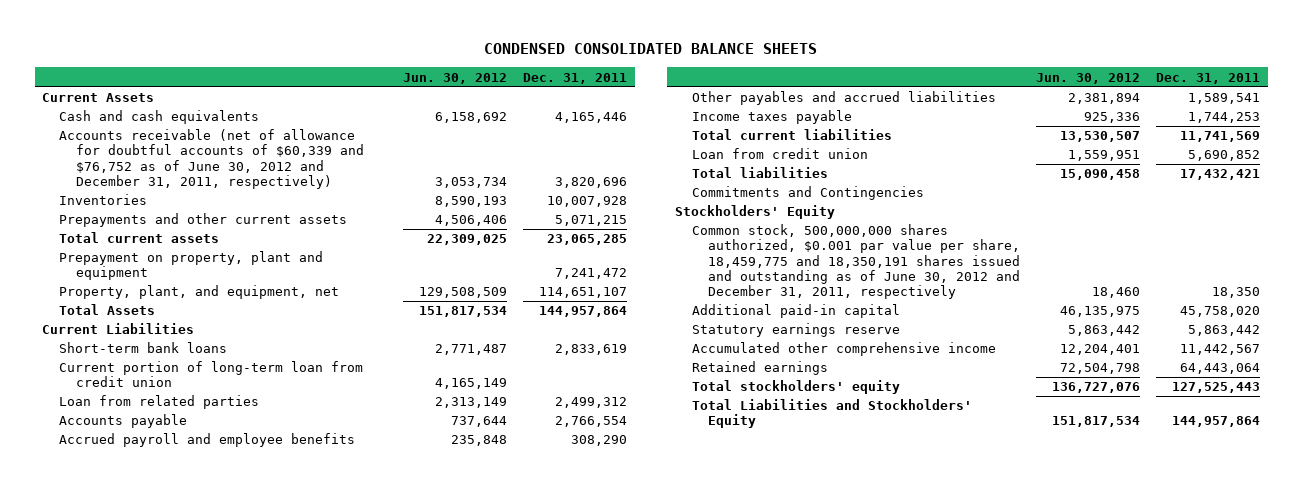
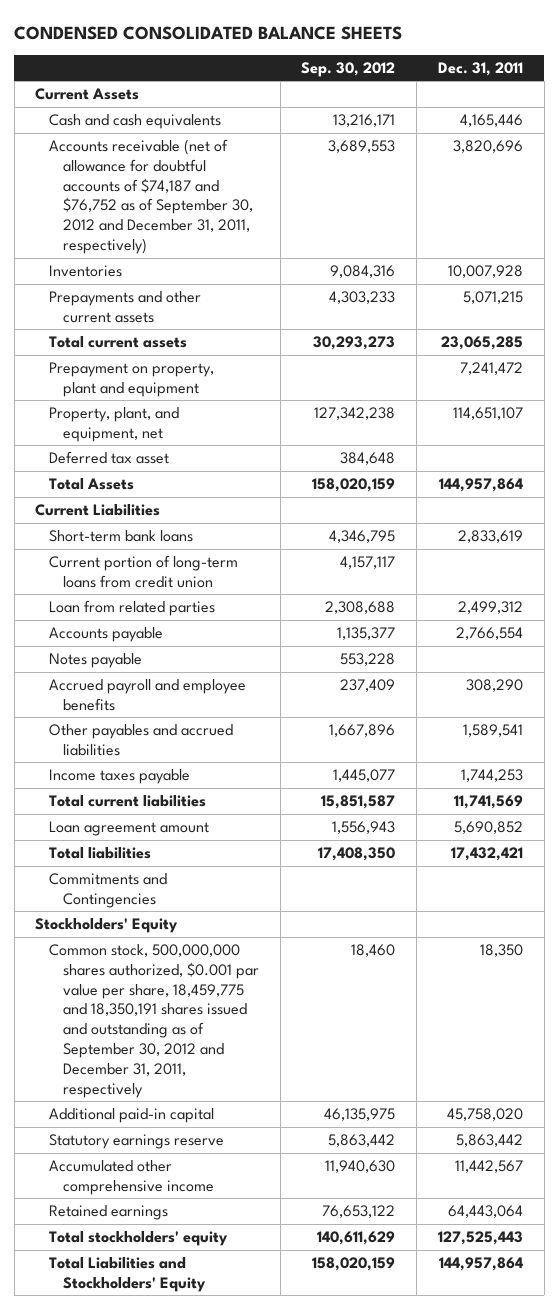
[403,72,508,84] Jun. 30, 2012 -> none
none -> [301,61,396,77] Sep. 30, 2012
[59,129,364,189] Accounts receivable (net of allowance for doubtful accounts of $60,339 and $76,752 as of June 30, 2012 and December 31, 2011, respectively) -> [49,138,253,255] Accounts receivable (net of allowance for doubtful accounts of $74,187 and $76,752 as of September 30, 2012 and December 31, 2011, respectively)
none -> [49,450,170,464] Deferred tax asset
[59,361,364,388] Current portion of long-term loan from credit union -> [49,554,239,588] Current portion of long-term loans from credit union
none -> [49,652,143,668] Notes payable
[691,148,868,160] Loan from credit union -> [49,820,210,836] Loan agreement amount
[691,224,1021,299] Common stock, 500,000,000 shares authorized, $0.001 par value per share, 18,459,775 and 18,350,191 shares issued and outstanding as of June 30, 2012 and December 31, 2011, respectively -> [49,943,259,1098] Common stock, 500,000,000 shares authorized, $0.001 par value per share, 18,459,775 and 18,350,191 shares issued and outstanding as of September 30, 2012 and December 31, 2011, respectively

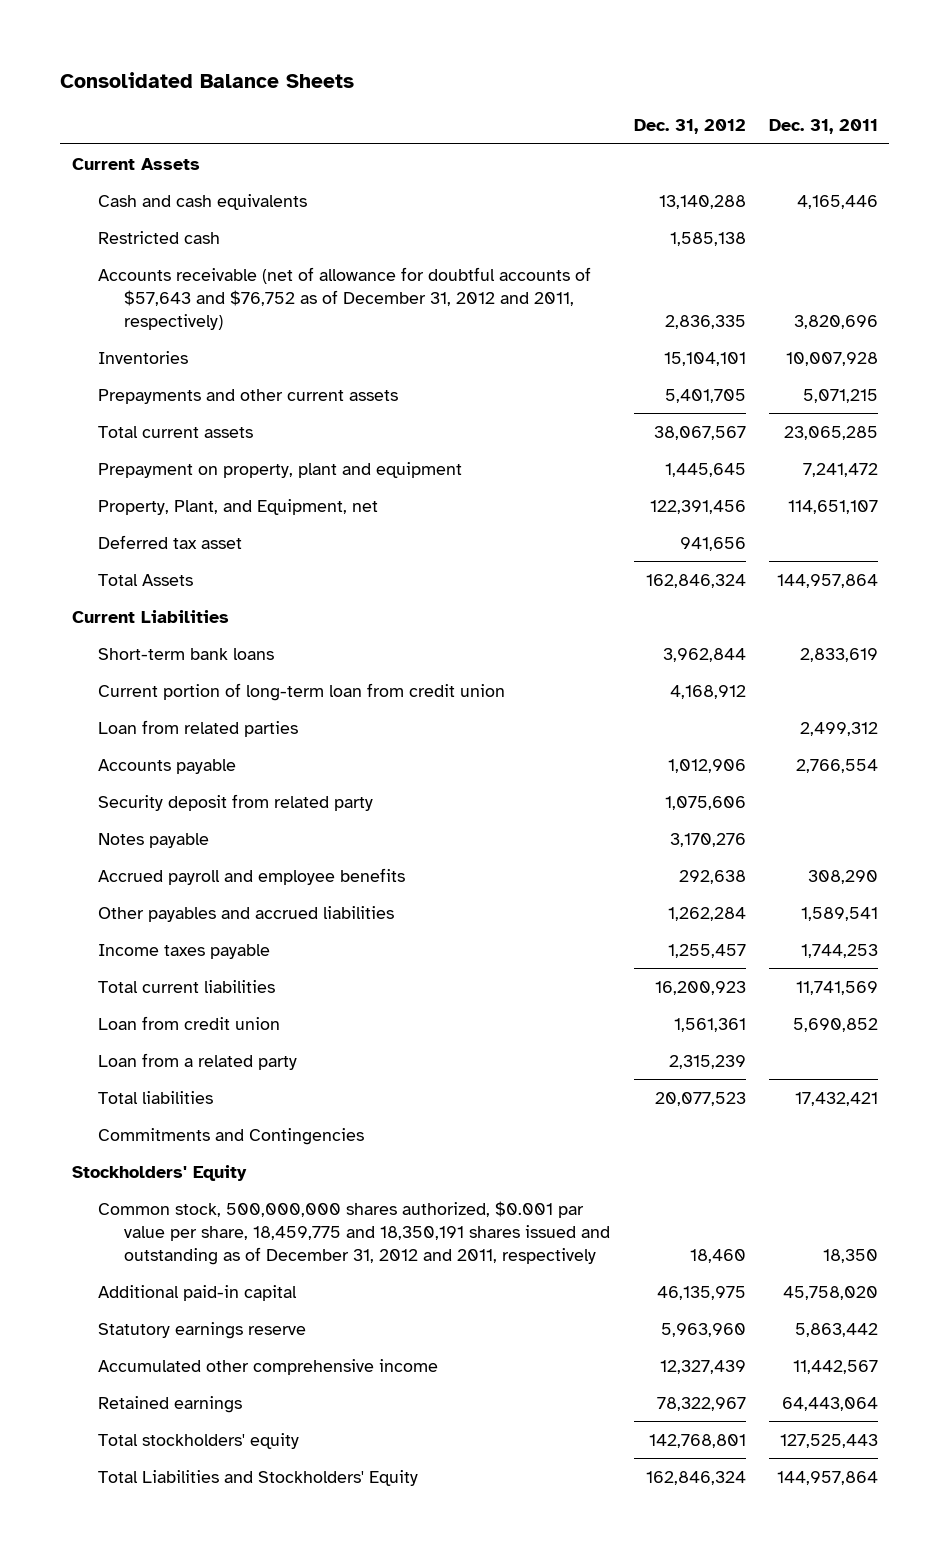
[14,25,403,40] CONDENSED CONSOLIDATED BALANCE SHEETS -> [60,72,355,89] Consolidated Balance Sheets
[301,61,396,77] Sep. 30, 2012 -> none
none -> [633,119,746,135] Dec. 31, 2012
none -> [98,230,221,244] Restricted cash
[49,138,253,255] Accounts receivable (net of allowance for doubtful accounts of $74,187 and $76,752 as of September 30, 2012 and December 31, 2011, respectively) -> [98,266,592,330] Accounts receivable (net of allowance for doubtful accounts of $57,643 and $76,752 as of December 31, 2012 and 2011, respectively)
[49,406,180,442] Property, plant, and equipment, net -> [98,498,379,515] Property, Plant, and Equipment, net
[49,554,239,588] Current portion of long-term loans from credit union -> [98,682,506,701] Current portion of long-term loan from credit union
none -> [98,793,374,811] Security deposit from related party
[49,820,210,836] Loan agreement amount -> [98,1015,281,1030] Loan from credit union
none -> [98,1052,298,1070] Loan from a related party
[49,943,259,1098] Common stock, 500,000,000 shares authorized, $0.001 par value per share, 18,459,775 and 18,350,191 shares issued and outstanding as of September 30, 2012 and December 31, 2011, respectively -> [98,1200,611,1265] Common stock, 500,000,000 shares authorized, $0.001 par value per share, 18,459,775 and 18,350,191 shares issued and outstanding as of December 31, 2012 and 2011, respectively

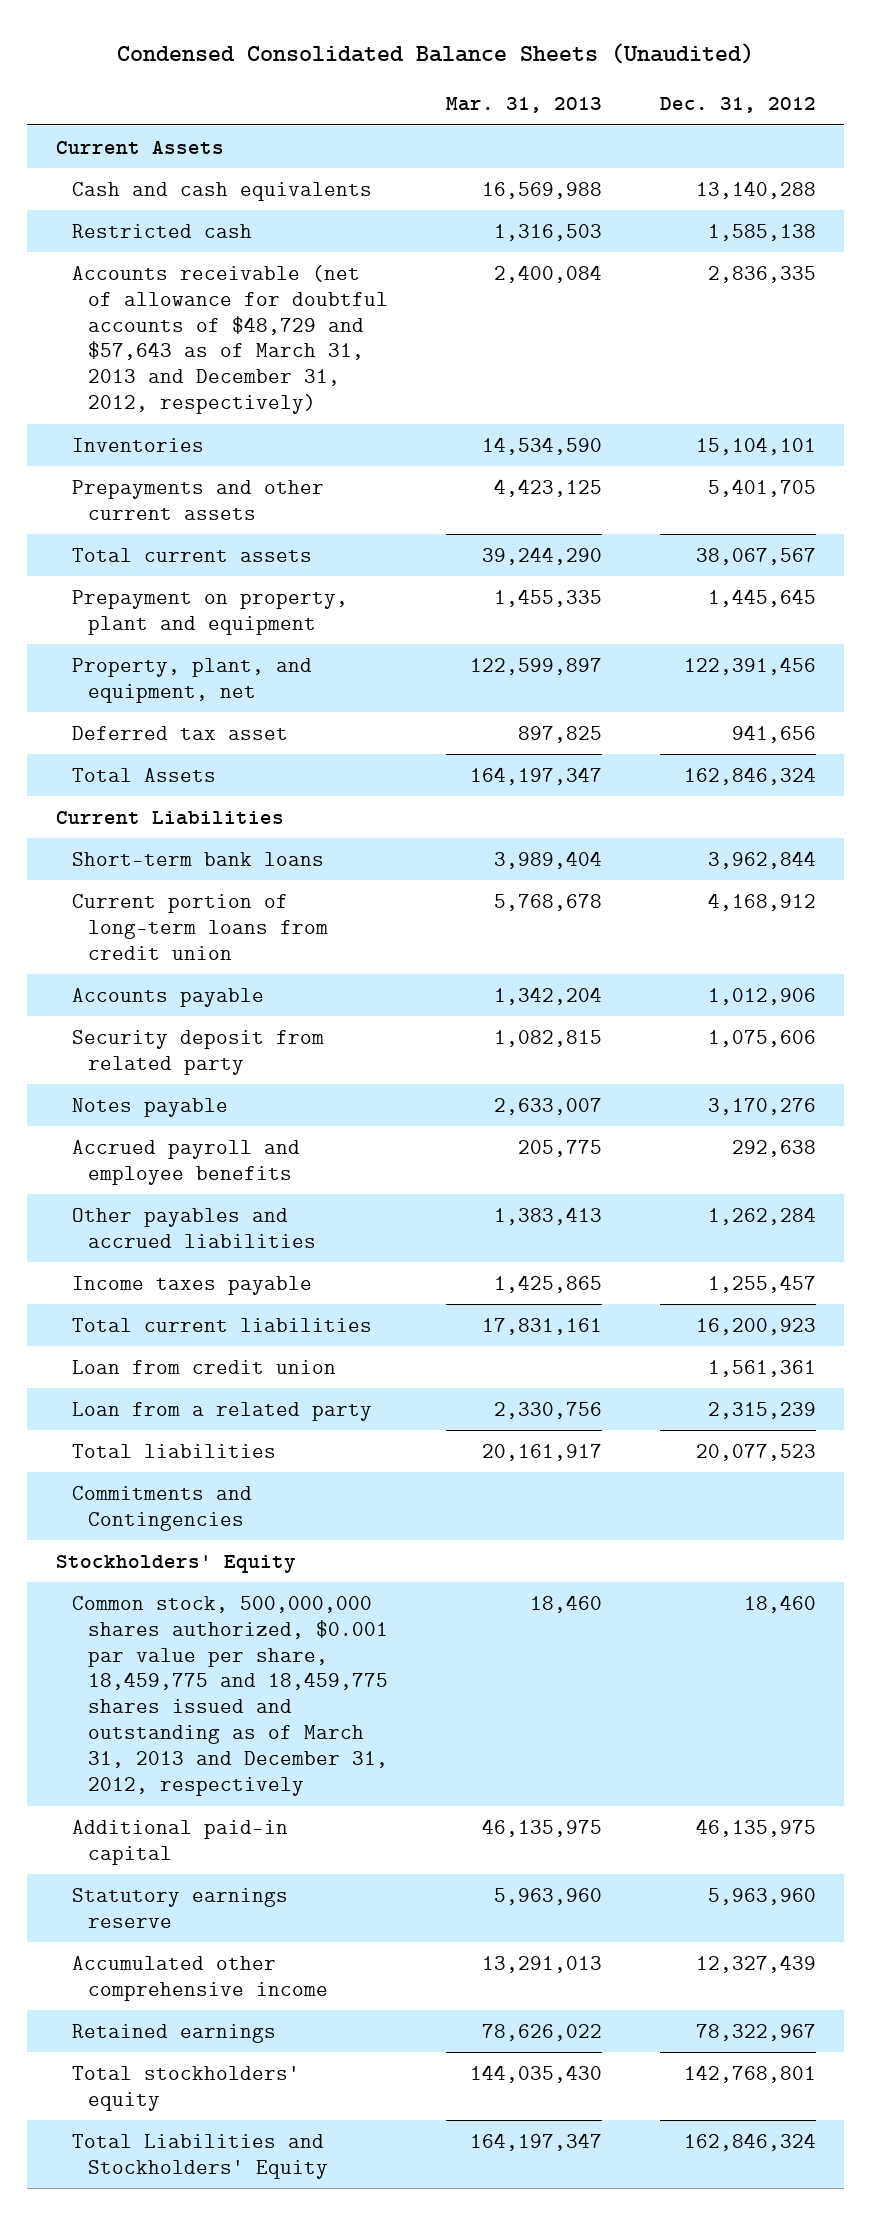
[60,72,355,89] Consolidated Balance Sheets -> [116,42,754,64] Condensed Consolidated Balance Sheets (Unaudited)
[768,119,878,135] Dec. 31, 2011 -> none
none -> [445,97,602,114] Mar. 31, 2013
[98,266,592,330] Accounts receivable (net of allowance for doubtful accounts of $57,643 and $76,752 as of December 31, 2012 and 2011, respectively) -> [72,264,389,415] Accounts receivable (net of allowance for doubtful accounts of $48,729 and $57,643 as of March 31, 2013 and December 31, 2012, respectively)
[98,498,379,515] Property, Plant, and Equipment, net -> [72,657,313,703] Property, plant, and equipment, net
[98,719,299,737] Loan from related parties -> none
[98,682,506,701] Current portion of long-term loan from credit union -> [72,893,329,960] Current portion of long-term loans from credit union
[98,1200,611,1265] Common stock, 500,000,000 shares authorized, $0.001 par value per share, 18,459,775 and 18,350,191 shares issued and outstanding as of December 31, 2012 and 2011, respectively -> [72,1595,389,1797] Common stock, 500,000,000 shares authorized, $0.001 par value per share, 18,459,775 and 18,459,775 shares issued and outstanding as of March 31, 2013 and December 31, 2012, respectively

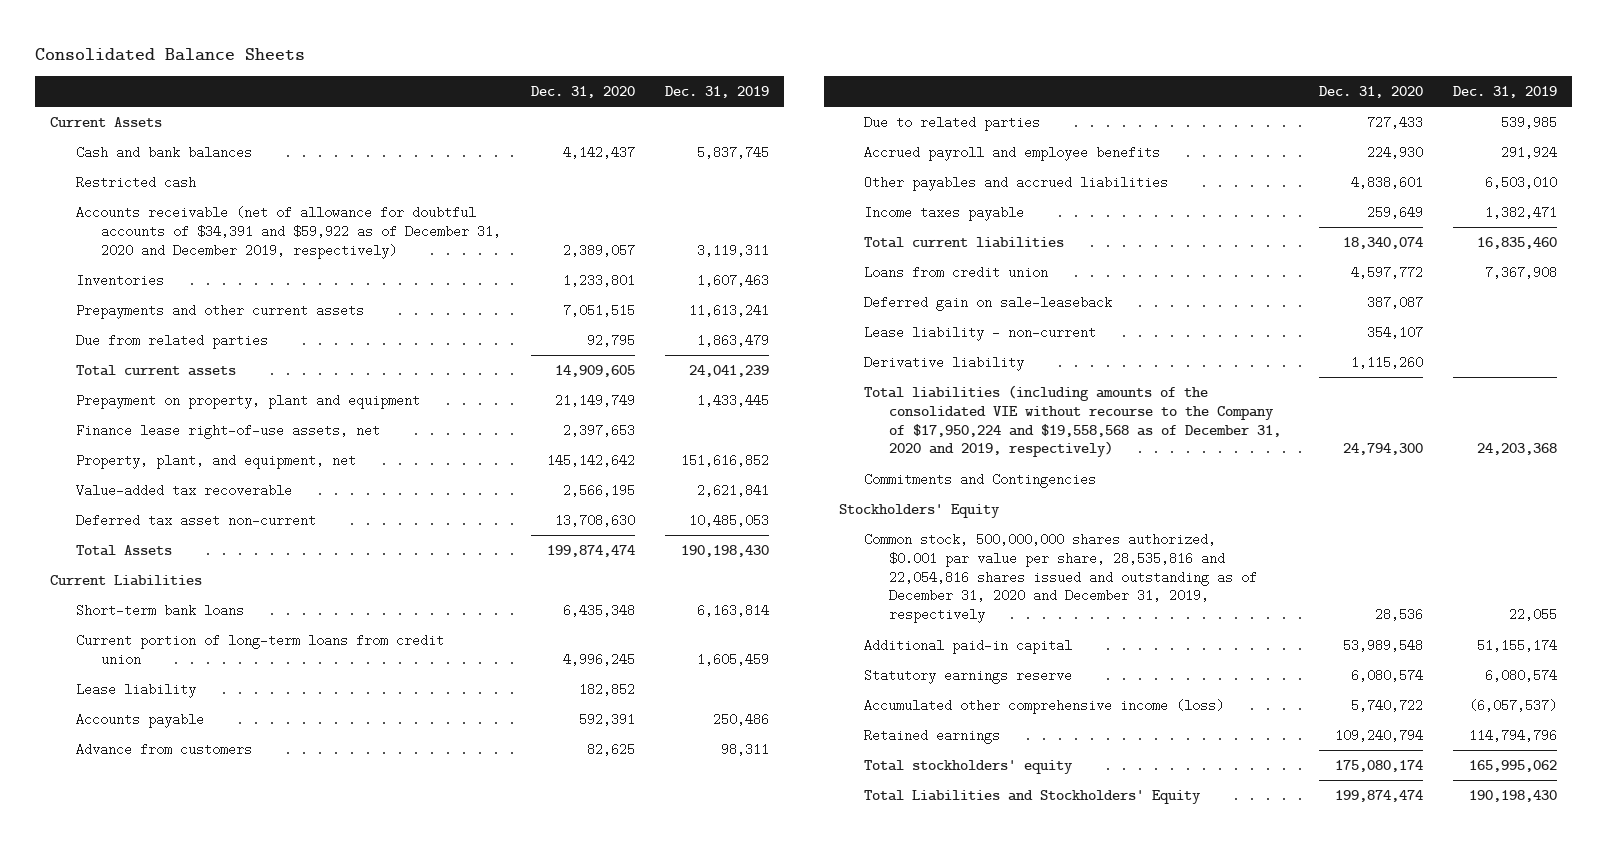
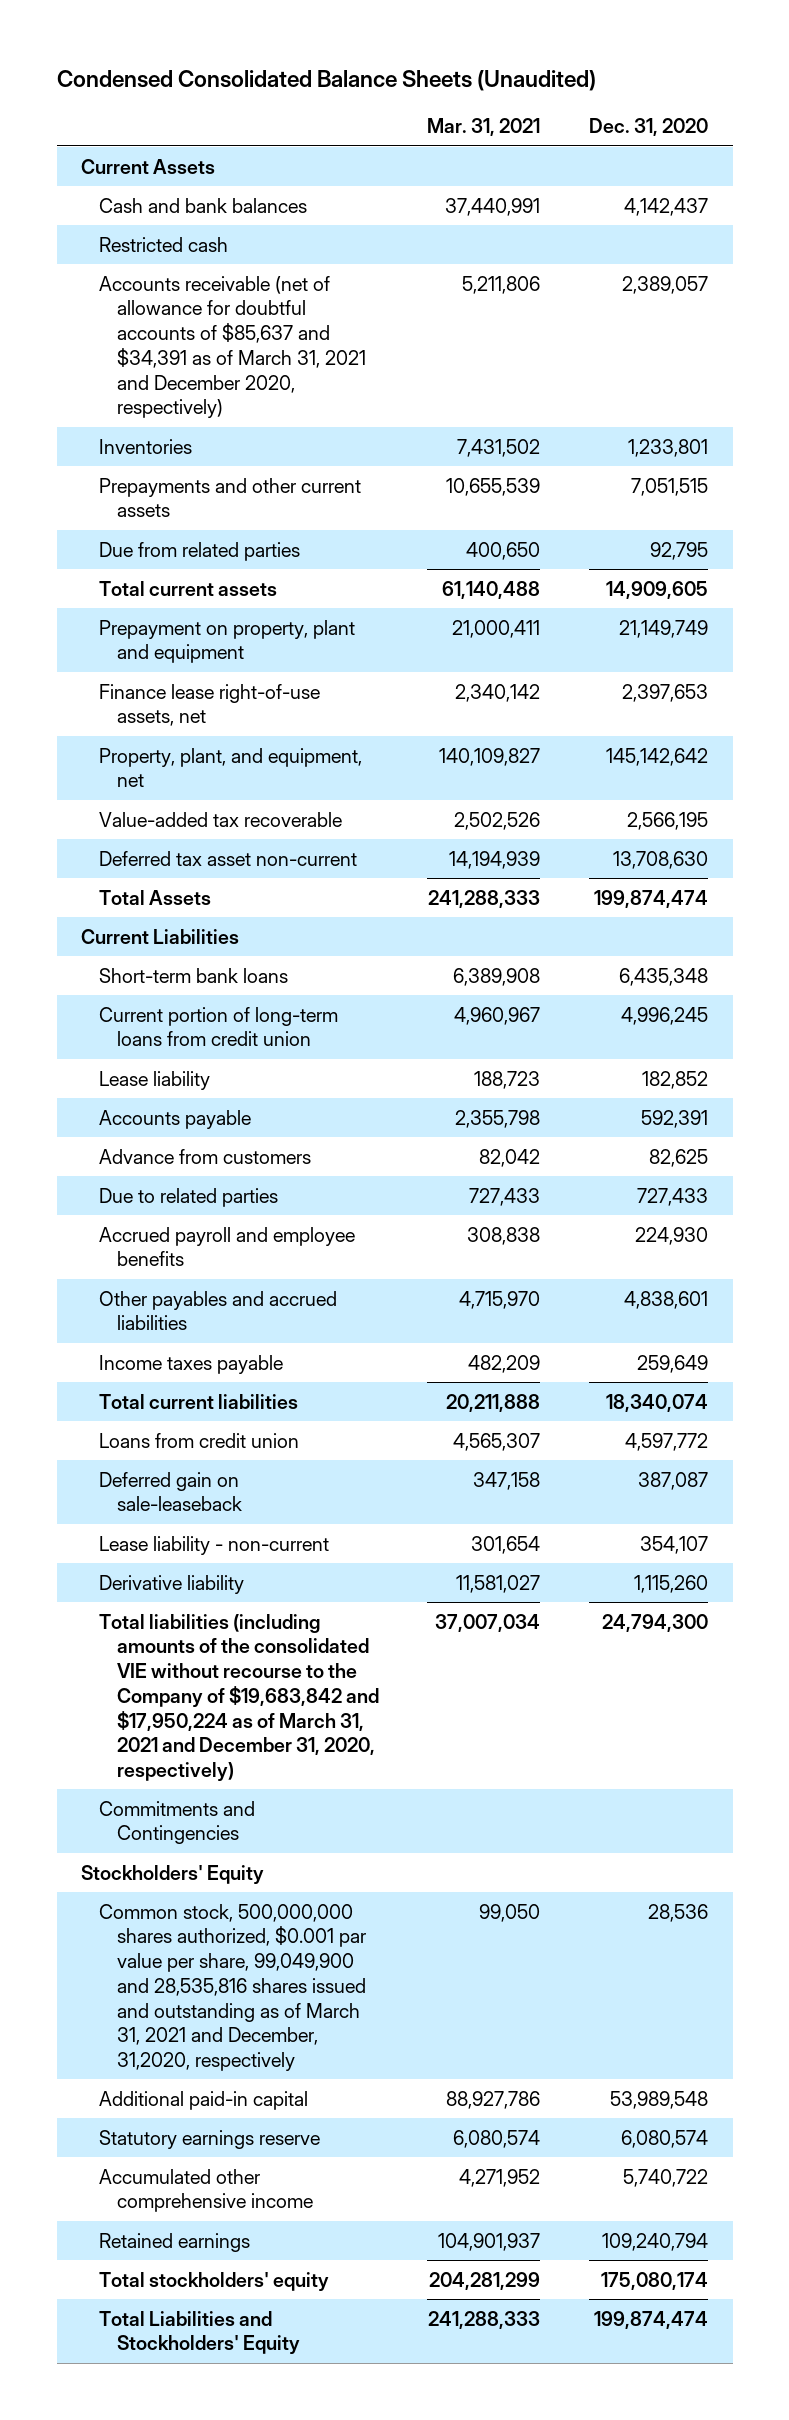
[35,48,306,62] Consolidated Balance Sheets -> [56,69,596,91] Condensed Consolidated Balance Sheets (Unaudited)
[664,85,769,98] Dec. 31, 2019 -> none
none -> [427,118,541,137] Mar. 31, 2021
[75,205,501,259] Accounts receivable (net of allowance for doubtful accounts of $34,391 and $59,922 as of December 31, 2020 and December 2019, respectively) -> [98,275,366,419] Accounts receivable (net of allowance for doubtful accounts of $85,637 and $34,391 as of March 31, 2021 and December 2020, respectively)
[863,384,1281,458] Total liabilities (including amounts of the consolidated VIE without recourse to the Company of $17,950,224 and $19,558,568 as of December 31, 2020 and 2019, respectively) -> [98,1613,379,1781] Total liabilities (including amounts of the consolidated VIE without recourse to the Company of $19,683,842 and $17,950,224 as of March 31, 2021 and December 31, 2020, respectively)
[863,532,1257,624] Common stock, 500,000,000 shares authorized, $0.001 par value per share, 28,535,816 and 22,054,816 shares issued and outstanding as of December 31, 2020 and December 31, 2019, respectively -> [98,1903,366,2071] Common stock, 500,000,000 shares authorized, $0.001 par value per share, 99,049,900 and 28,535,816 shares issued and outstanding as of March 31, 2021 and December, 31,2020, respectively
[863,698,1224,714] Accumulated other comprehensive income (loss) -> [98,2168,313,2213] Accumulated other comprehensive income

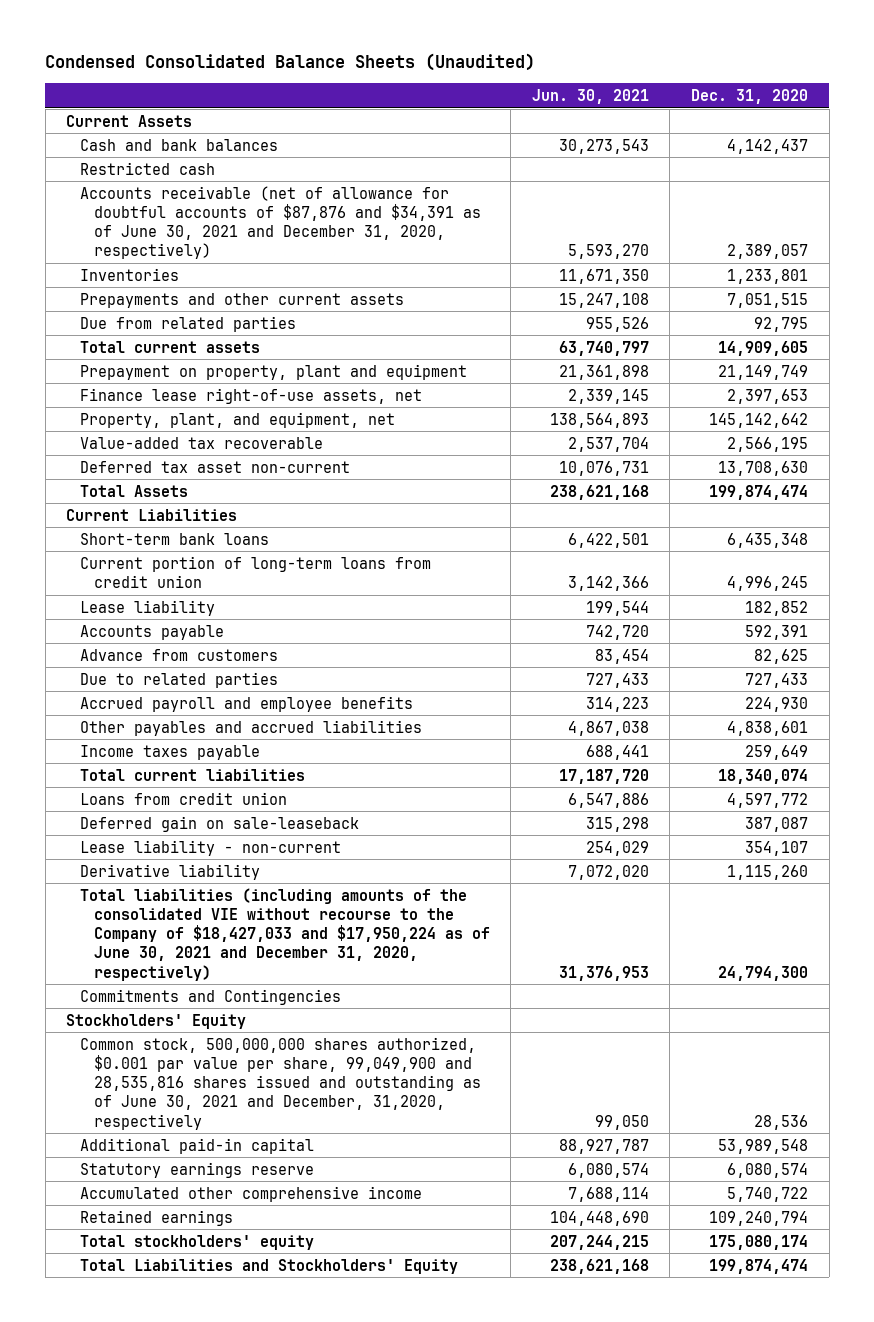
[427,118,541,137] Mar. 31, 2021 -> none
none -> [531,88,649,104] Jun. 30, 2021
[98,275,366,419] Accounts receivable (net of allowance for doubtful accounts of $85,637 and $34,391 as of March 31, 2021 and December 2020, respectively) -> [79,185,481,260] Accounts receivable (net of allowance for doubtful accounts of $87,876 and $34,391 as of June 30, 2021 and December 31, 2020, respectively)
[98,1613,379,1781] Total liabilities (including amounts of the consolidated VIE without recourse to the Company of $19,683,842 and $17,950,224 as of March 31, 2021 and December 31, 2020, respectively) -> [79,887,490,981] Total liabilities (including amounts of the consolidated VIE without recourse to the Company of $18,427,033 and $17,950,224 as of June 30, 2021 and December 31, 2020, respectively)
[98,1903,366,2071] Common stock, 500,000,000 shares authorized, $0.001 par value per share, 99,049,900 and 28,535,816 shares issued and outstanding as of March 31, 2021 and December, 31,2020, respectively -> [79,1036,481,1130] Common stock, 500,000,000 shares authorized, $0.001 par value per share, 99,049,900 and 28,535,816 shares issued and outstanding as of June 30, 2021 and December, 31,2020, respectively

